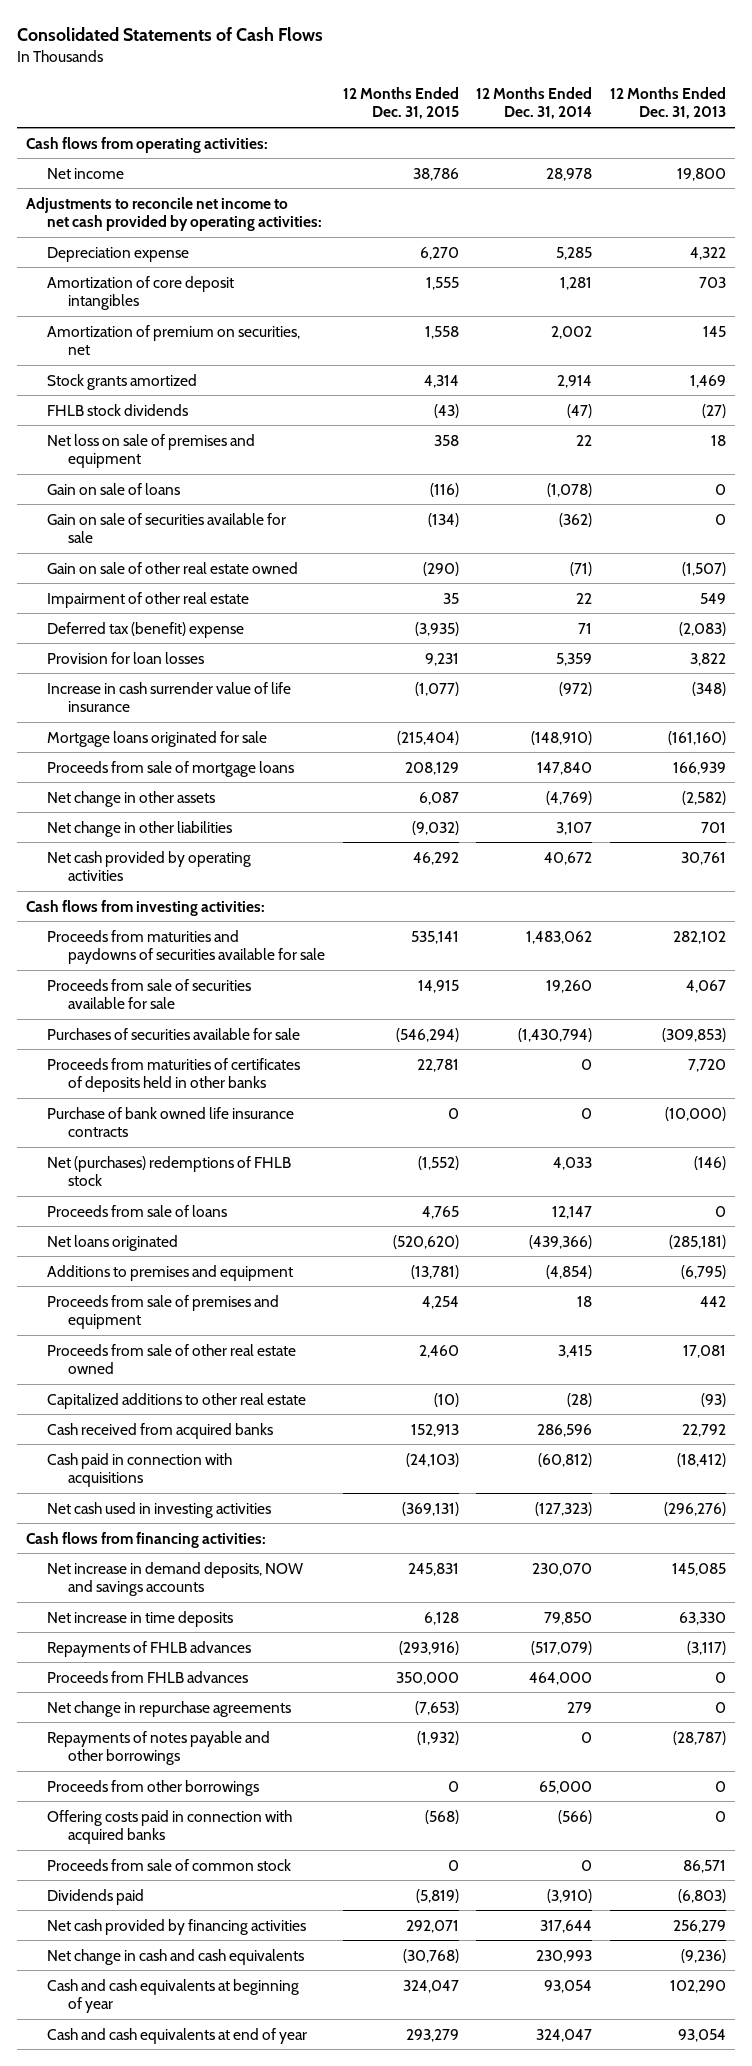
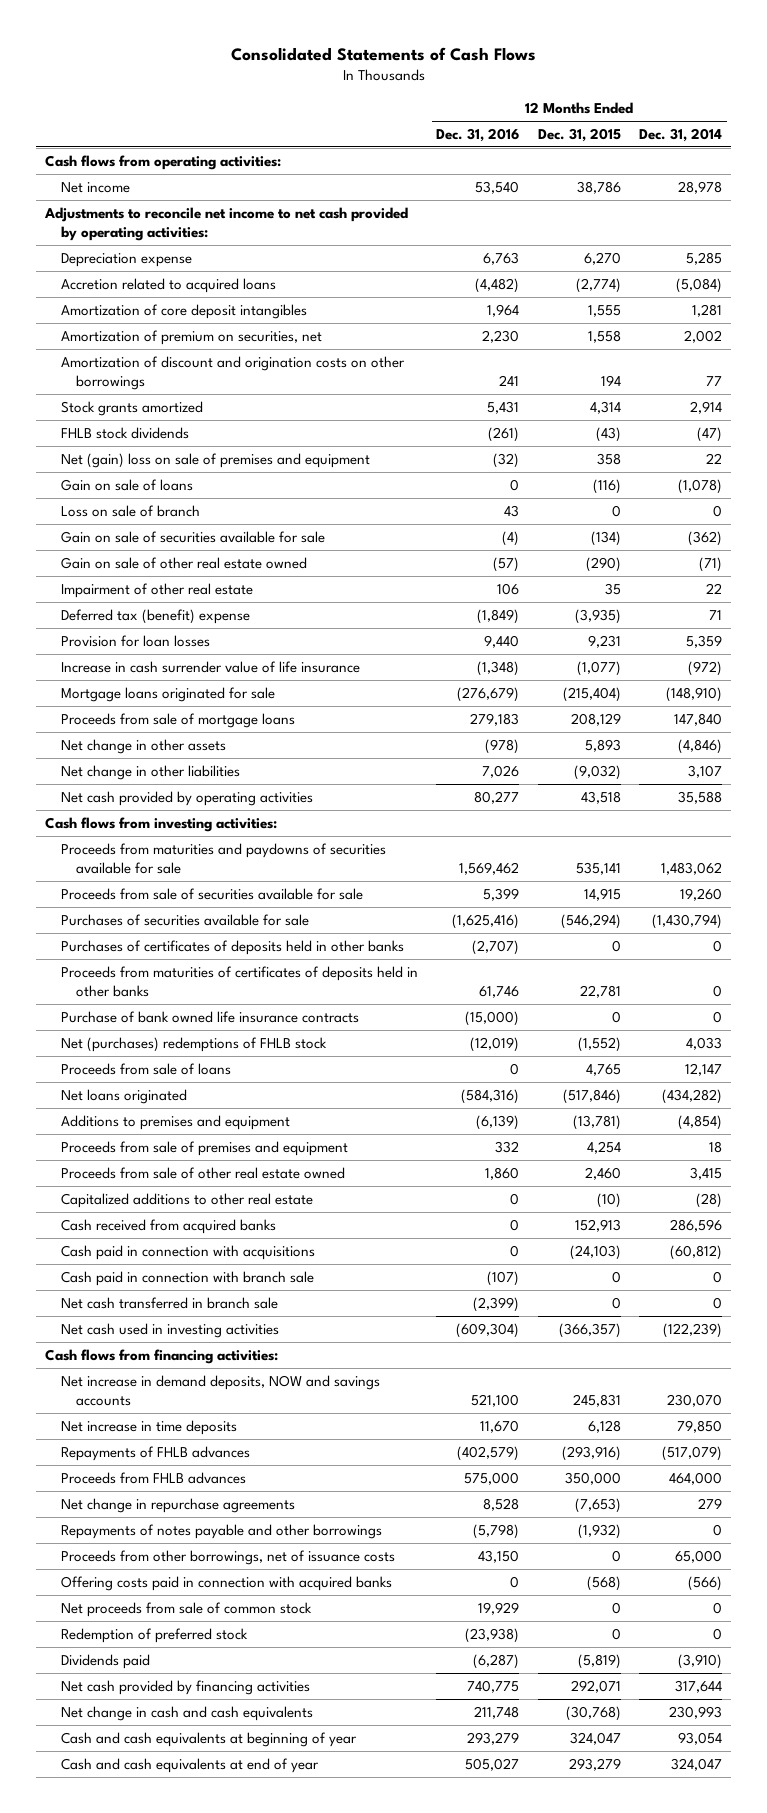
[609,86,726,120] 12 Months Ended Dec. 31, 2013 -> none
none -> [436,127,520,142] Dec. 31, 2016
none -> [60,277,276,293] Accretion related to acquired loans
none -> [60,355,405,390] Amortization of discount and origination costs on other borrowings
[47,433,256,469] Net loss on sale of premises and equipment -> [60,452,370,468] Net (gain) loss on sale of premises and equipment
none -> [60,504,200,517] Loss on sale of branch
[418,791,459,805] 6,087 -> [584,738,621,752] 5,893
[546,790,593,805] (4,769) -> [677,738,722,754] (4,846)
[412,851,459,865] 46,292 -> [580,790,621,804] 43,518
[544,851,593,865] 40,672 -> [677,790,722,804] 35,588
none -> [60,939,404,955] Purchases of certificates of deposits held in other banks
[392,1234,459,1249] (520,620) -> [562,1088,621,1104] (517,846)
[529,1234,593,1249] (439,366) -> [661,1088,722,1104] (434,282)
none -> [60,1270,314,1286] Cash paid in connection with branch sale
none -> [60,1296,278,1309] Net cash transferred in branch sale
[401,1501,459,1516] (369,131) -> [558,1322,621,1338] (366,357)
[535,1501,593,1516] (127,323) -> [662,1322,722,1338] (122,239)
[47,1779,260,1796] Proceeds from other borrowings -> [60,1549,395,1565] Proceeds from other borrowings, net of issuance costs
[47,1858,292,1871] Proceeds from sale of common stock -> [60,1601,312,1617] Net proceeds from sale of common stock
none -> [60,1627,248,1643] Redemption of preferred stock

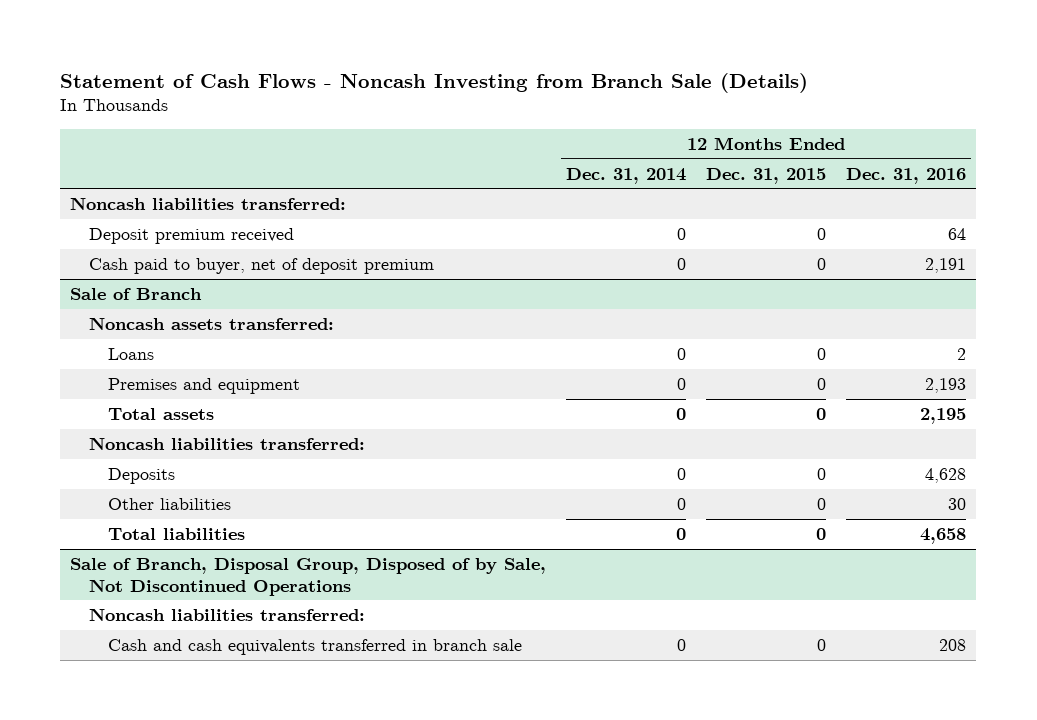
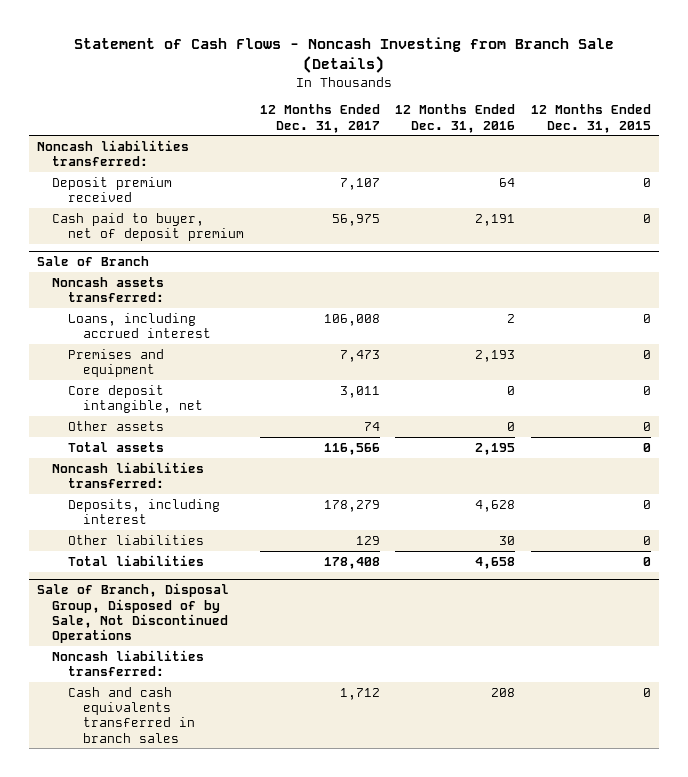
[566,167,687,184] Dec. 31, 2014 -> none
none -> [259,104,380,133] 12 Months Ended Dec. 31, 2017
[108,347,155,360] Loans -> [67,312,211,339] Loans, including accrued interest
none -> [67,384,203,414] Core deposit intangible, net
none -> [67,420,164,431] Other assets
[108,467,176,484] Deposits -> [67,498,220,525] Deposits, including interest
[108,638,523,655] Cash and cash equivalents transferred in branch sale -> [67,686,195,743] Cash and cash equivalents transferred in branch sales

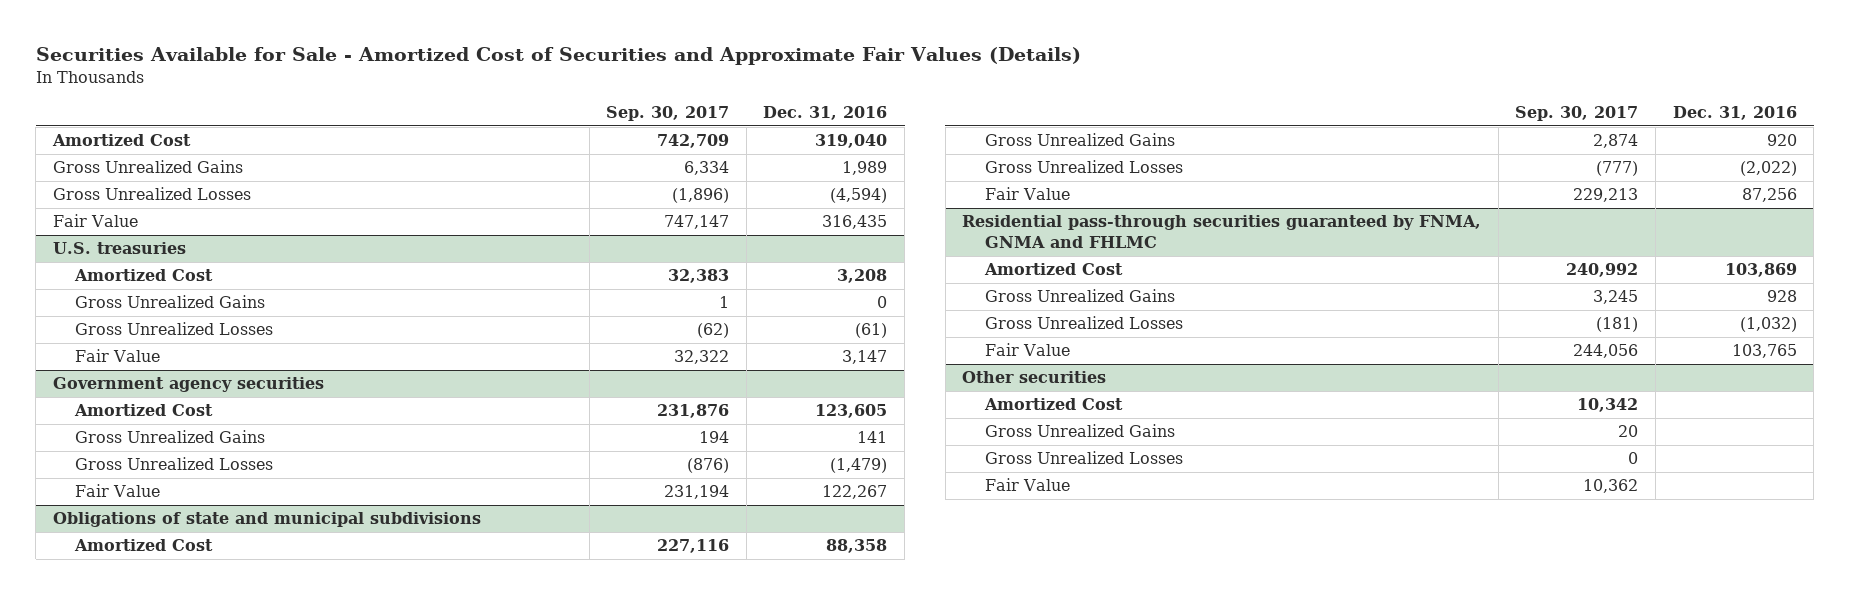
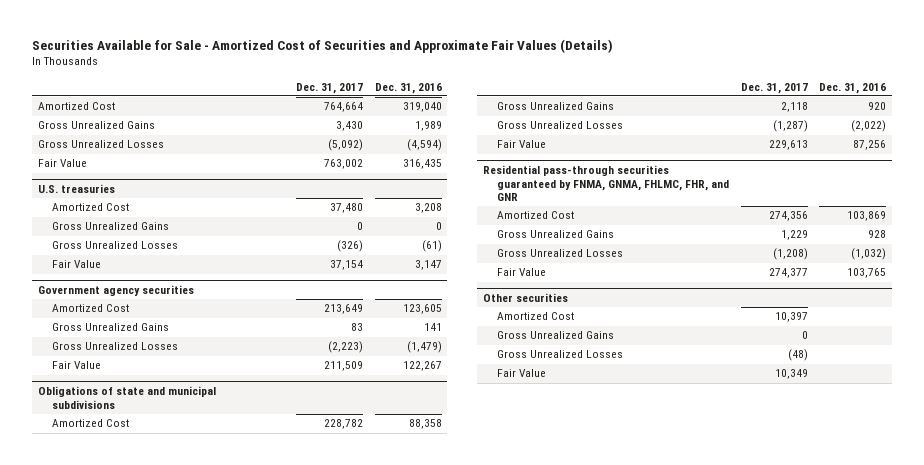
[606,106,730,122] Sep. 30, 2017 -> none
none -> [295,82,363,94] Dec. 31, 2017
[962,215,1482,249] Residential pass-through securities guaranteed by FNMA, GNMA and FHLMC -> [482,165,729,202] Residential pass-through securities guaranteed by FNMA, GNMA, FHLMC, FHR, and GNR

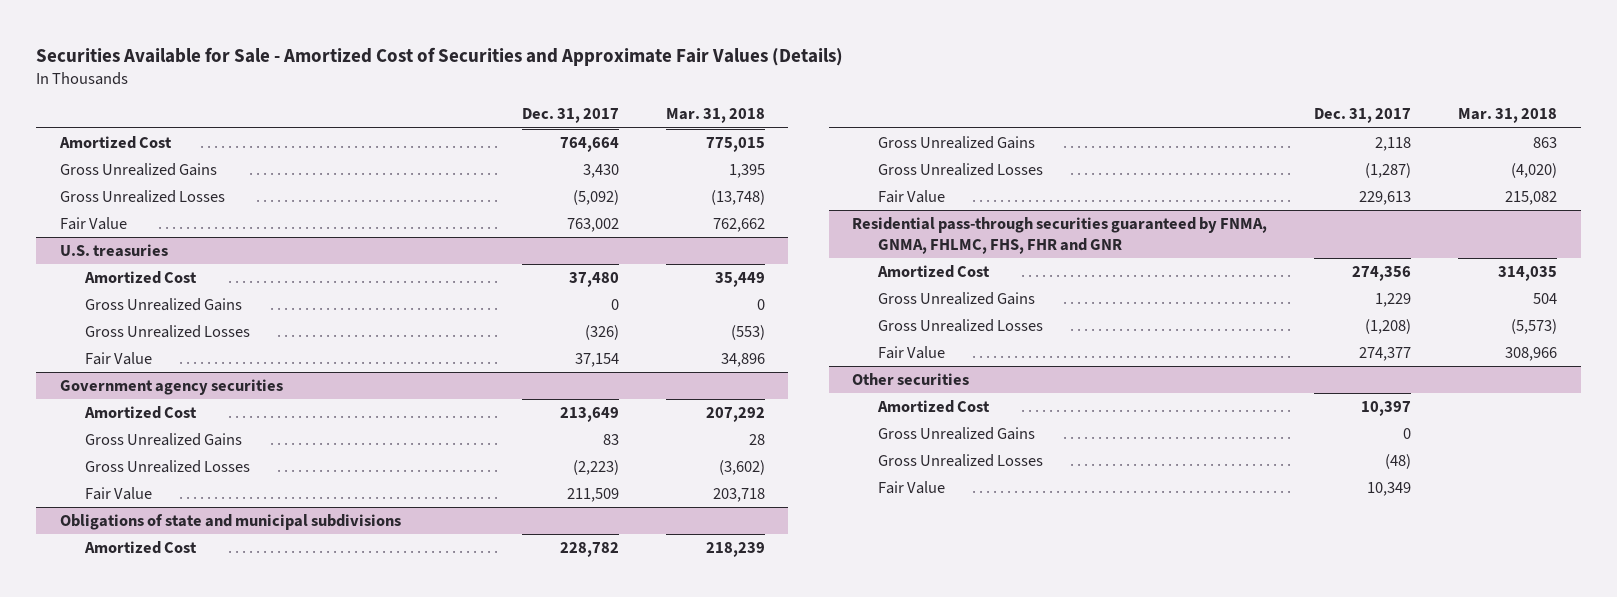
[374,82,442,94] Dec. 31, 2016 -> none
none -> [665,108,765,124] Mar. 31, 2018
[482,165,729,202] Residential pass-through securities guaranteed by FNMA, GNMA, FHLMC, FHR, and GNR -> [852,217,1268,255] Residential pass-through securities guaranteed by FNMA, GNMA, FHLMC, FHS, FHR and GNR

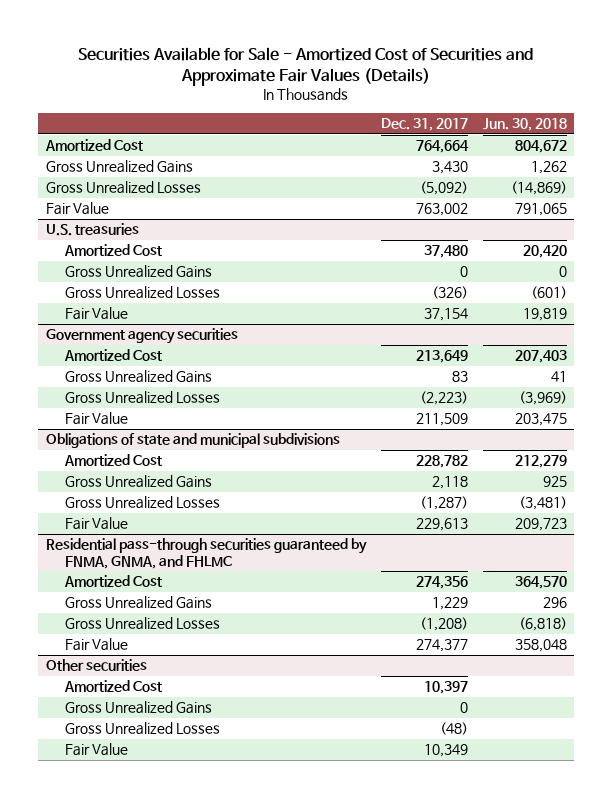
[665,108,765,124] Mar. 31, 2018 -> none
none -> [482,118,567,132] Jun. 30, 2018
[852,217,1268,255] Residential pass-through securities guaranteed by FNMA, GNMA, FHLMC, FHS, FHR and GNR -> [45,538,367,570] Residential pass-through securities guaranteed by FNMA, GNMA, and FHLMC

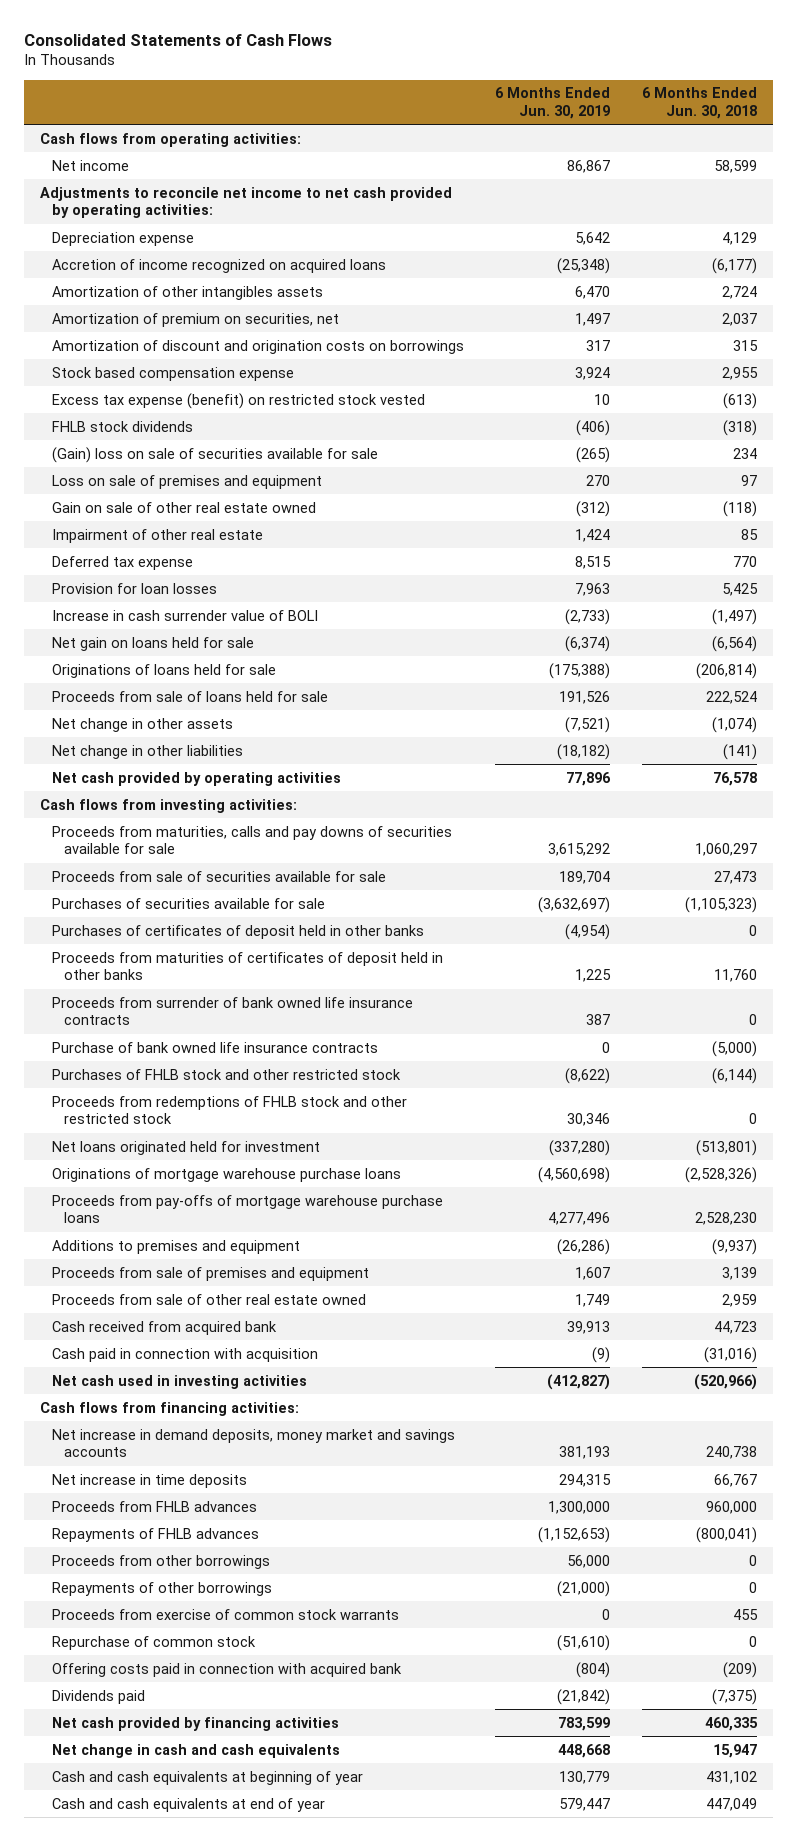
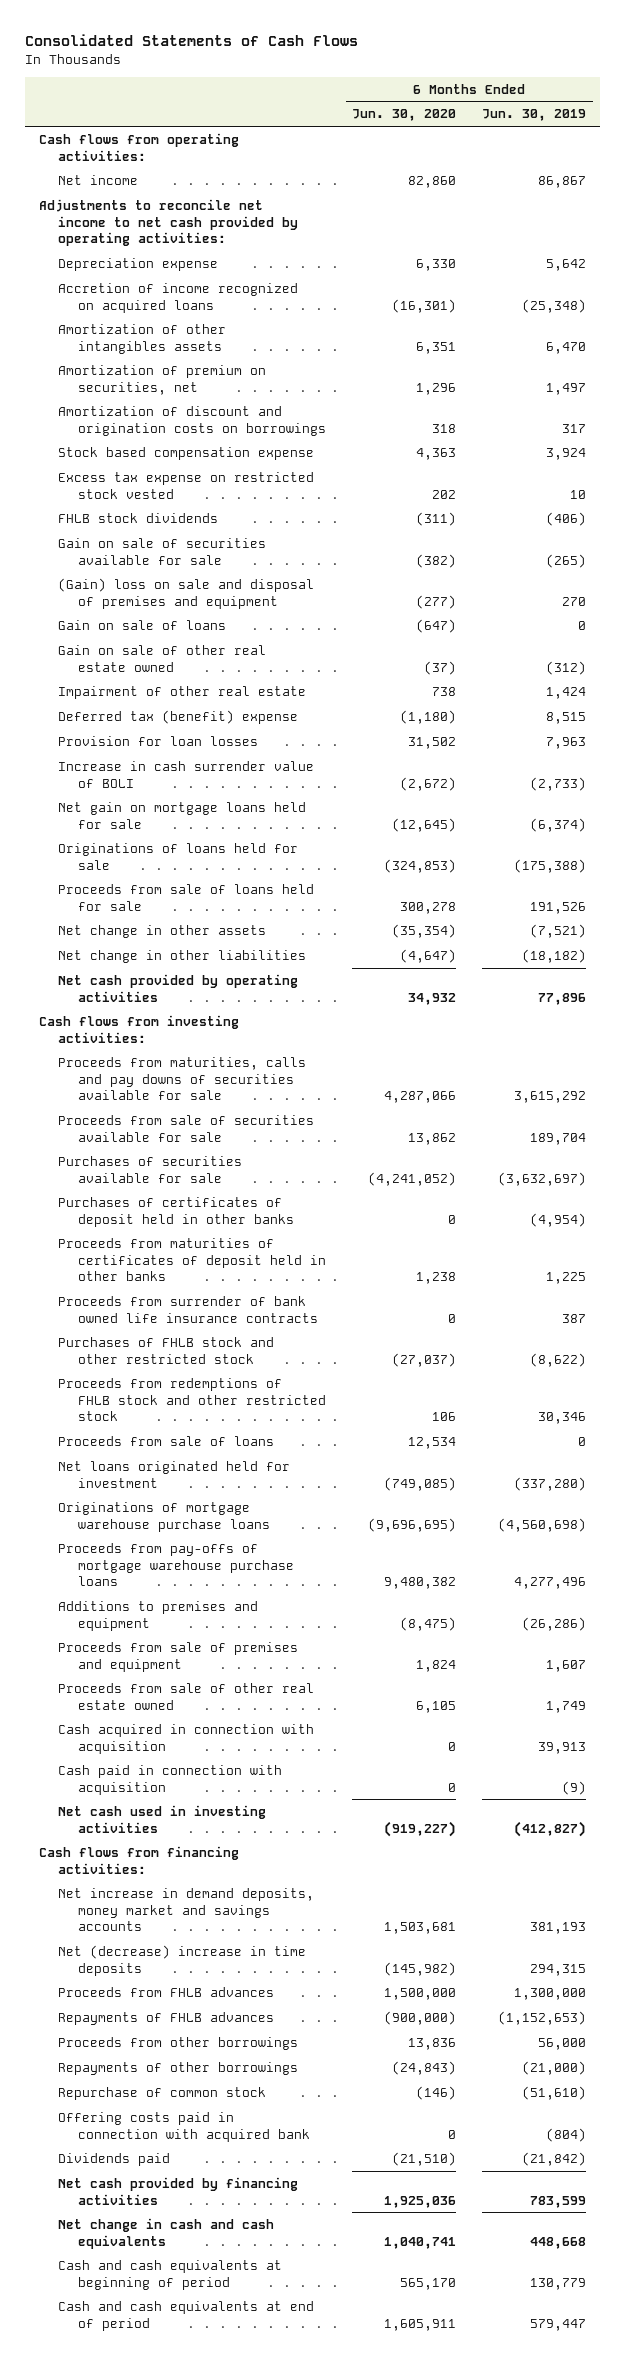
[641,87,757,119] 6 Months Ended Jun. 30, 2018 -> none
none -> [352,109,457,122] Jun. 30, 2020
[51,392,425,409] Excess tax expense (benefit) on restricted stock vested -> [58,471,315,499] Excess tax expense on restricted stock vested
[51,446,378,463] (Gain) loss on sale of securities available for sale -> [58,537,267,565] Gain on sale of securities available for sale
[51,474,322,489] Loss on sale of premises and equipment -> [58,577,315,609] (Gain) loss on sale and disposal of premises and equipment
none -> [58,619,227,630] Gain on sale of loans
[51,555,193,570] Deferred tax expense -> [58,709,299,724] Deferred tax (benefit) expense
[51,636,254,651] Net gain on loans held for sale -> [58,801,307,829] Net gain on mortgage loans held for sale
[51,1041,378,1053] Purchase of bank owned life insurance contracts -> none
none -> [58,1435,275,1446] Proceeds from sale of loans
[51,1320,277,1335] Cash received from acquired bank -> [58,1723,315,1754] Cash acquired in connection with acquisition
[51,1473,247,1488] Net increase in time deposits -> [58,1944,307,1976] Net (decrease) increase in time deposits
[51,1608,399,1620] Proceeds from exercise of common stock warrants -> none
[51,1770,363,1785] Cash and cash equivalents at beginning of year -> [58,2259,283,2290] Cash and cash equivalents at beginning of period
[51,1797,325,1812] Cash and cash equivalents at end of year -> [58,2300,315,2331] Cash and cash equivalents at end of period

